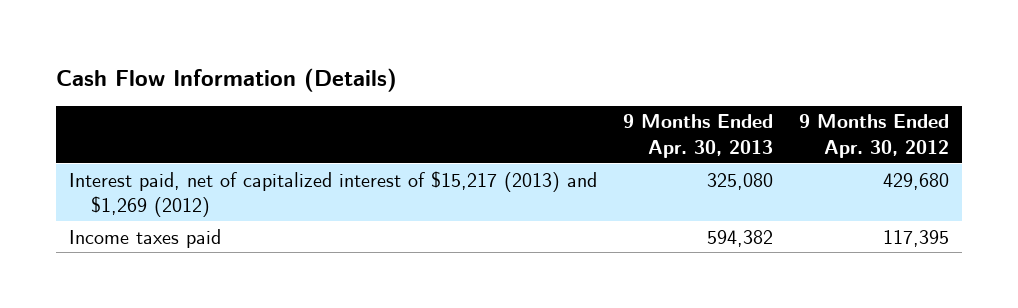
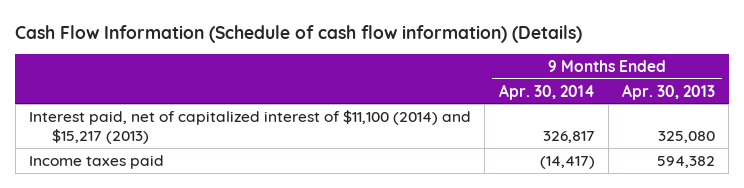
[55,68,397,93] Cash Flow Information (Details) -> [15,25,583,44] Cash Flow Information (Schedule of cash flow information) (Details)
[799,114,950,158] 9 Months Ended Apr. 30, 2012 -> none
none -> [498,83,595,100] Apr. 30, 2014
[68,170,597,217] Interest paid, net of capitalized interest of $15,217 (2013) and $1,269 (2012) -> [28,109,471,145] Interest paid, net of capitalized interest of $11,100 (2014) and $15,217 (2013)

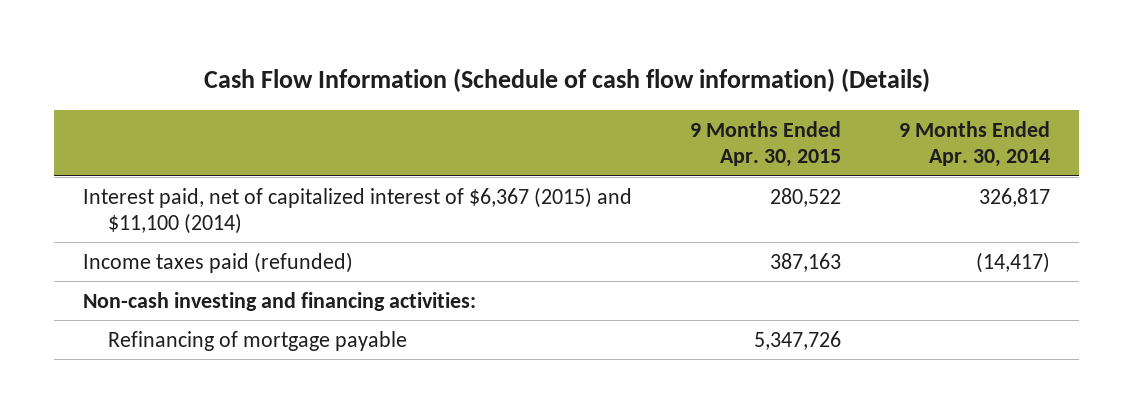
[622,83,716,100] Apr. 30, 2013 -> none
none -> [690,121,842,168] 9 Months Ended Apr. 30, 2015
[28,109,471,145] Interest paid, net of capitalized interest of $11,100 (2014) and $15,217 (2013) -> [83,186,633,234] Interest paid, net of capitalized interest of $6,367 (2015) and $11,100 (2014)
[28,154,164,169] Income taxes paid -> [83,251,354,273] Income taxes paid (refunded)
none -> [83,291,477,311] Non-cash investing and financing activities:
none -> [108,330,408,351] Refinancing of mortgage payable

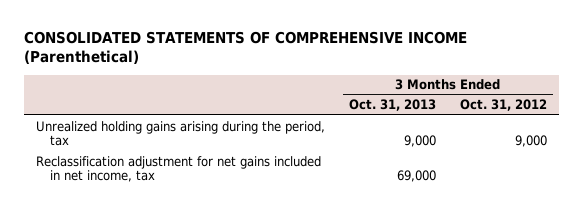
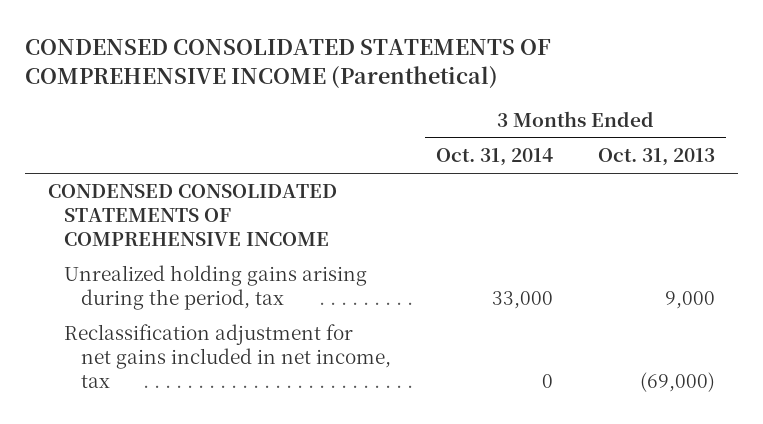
[23,31,467,65] CONSOLIDATED STATEMENTS OF COMPREHENSIVE INCOME (Parenthetical) -> [25,38,552,89] CONDENSED CONSOLIDATED STATEMENTS OF COMPREHENSIVE INCOME (Parenthetical)
[460,99,548,112] Oct. 31, 2012 -> none
none -> [435,148,553,167] Oct. 31, 2014
none -> [47,184,337,247] CONDENSED CONSOLIDATED STATEMENTS OF COMPREHENSIVE INCOME
[397,170,437,183] 69,000 -> [640,372,716,393] (69,000)

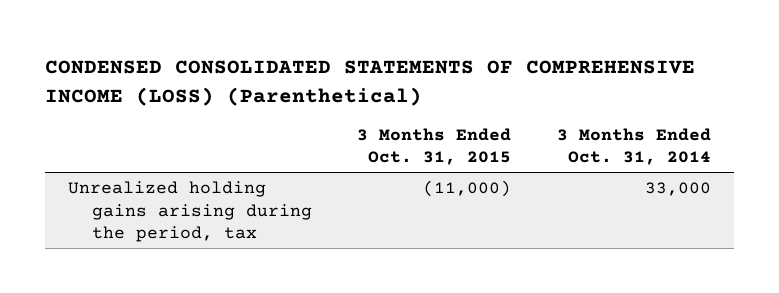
[25,38,552,89] CONDENSED CONSOLIDATED STATEMENTS OF COMPREHENSIVE INCOME (Parenthetical) -> [45,60,696,106] CONDENSED CONSOLIDATED STATEMENTS OF COMPREHENSIVE INCOME (LOSS) (Parenthetical)
[598,148,716,167] Oct. 31, 2013 -> none
none -> [357,128,512,166] 3 Months Ended Oct. 31, 2015
[47,184,337,247] CONDENSED CONSOLIDATED STATEMENTS OF COMPREHENSIVE INCOME -> none
[64,324,391,389] Reclassification adjustment for net gains included in net income, tax -> none

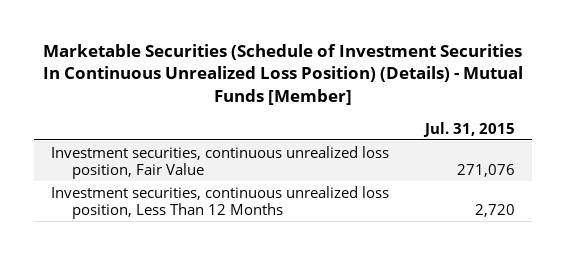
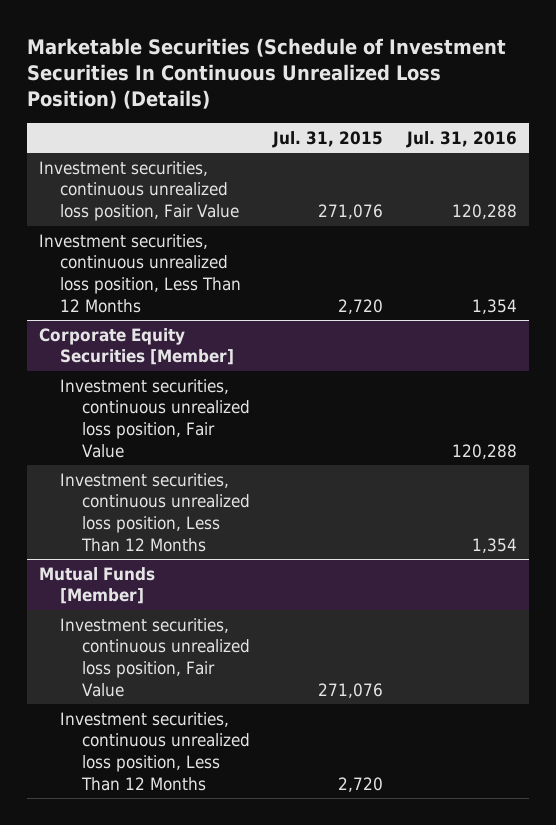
[43,43,524,106] Marketable Securities (Schedule of Investment Securities In Continuous Unrealized Loss Position) (Details) - Mutual Funds [Member] -> [27,37,507,110] Marketable Securities (Schedule of Investment Securities In Continuous Unrealized Loss Position) (Details)
none -> [406,131,518,149] Jul. 31, 2016
none -> [39,327,235,366] Corporate Equity Securities [Member]
none -> [60,378,250,458] Investment securities, continuous unrealized loss position, Fair Value
none -> [60,472,250,552] Investment securities, continuous unrealized loss position, Less Than 12 Months
none -> [39,566,156,605] Mutual Funds [Member]
none -> [60,617,250,697] Investment securities, continuous unrealized loss position, Fair Value
none -> [60,711,250,791] Investment securities, continuous unrealized loss position, Less Than 12 Months

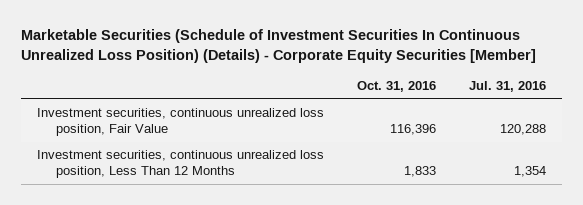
[27,37,507,110] Marketable Securities (Schedule of Investment Securities In Continuous Unrealized Loss Position) (Details) -> [20,29,536,64] Marketable Securities (Schedule of Investment Securities In Continuous Unrealized Loss Position) (Details) - Corporate Equity Securities [Member]
[272,131,384,149] Jul. 31, 2015 -> none
none -> [356,81,436,93] Oct. 31, 2016
[39,327,235,366] Corporate Equity Securities [Member] -> none
[60,378,250,458] Investment securities, continuous unrealized loss position, Fair Value -> none
[60,472,250,552] Investment securities, continuous unrealized loss position, Less Than 12 Months -> none
[39,566,156,605] Mutual Funds [Member] -> none
[60,617,250,697] Investment securities, continuous unrealized loss position, Fair Value -> none
[60,711,250,791] Investment securities, continuous unrealized loss position, Less Than 12 Months -> none

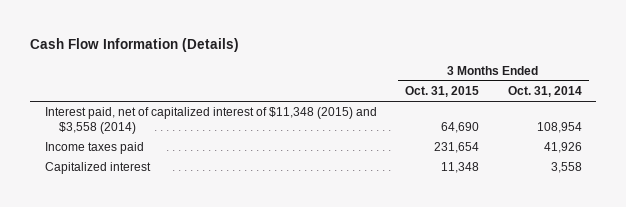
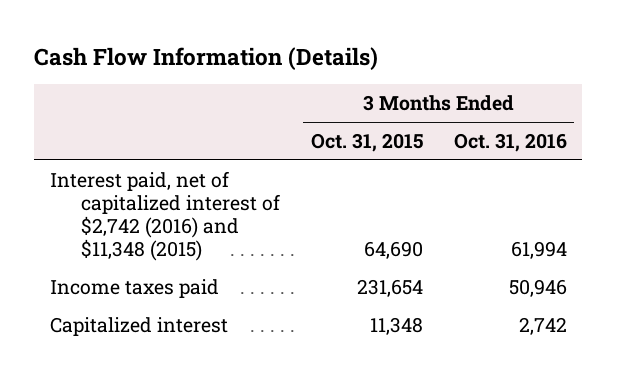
[507,86,582,98] Oct. 31, 2014 -> none
none -> [453,132,567,152] Oct. 31, 2016
[44,107,377,134] Interest paid, net of capitalized interest of $11,348 (2015) and $3,558 (2014) -> [49,170,280,261] Interest paid, net of capitalized interest of $2,742 (2016) and $11,348 (2015)

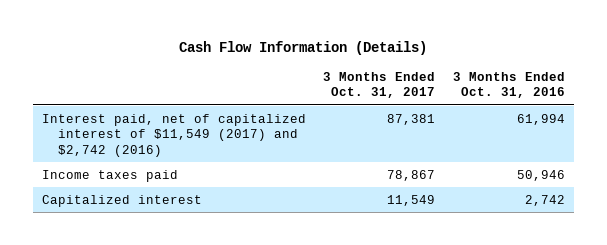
[310,132,423,152] Oct. 31, 2015 -> none
none -> [323,71,436,99] 3 Months Ended Oct. 31, 2017
[49,170,280,261] Interest paid, net of capitalized interest of $2,742 (2016) and $11,348 (2015) -> [41,113,306,157] Interest paid, net of capitalized interest of $11,549 (2017) and $2,742 (2016)

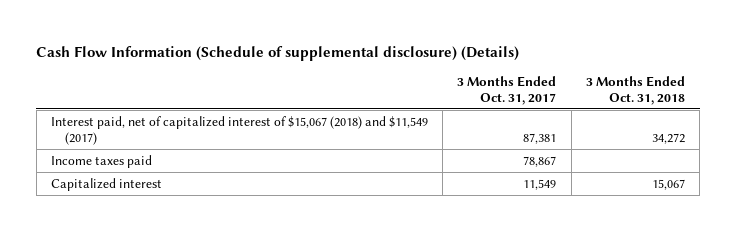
[179,40,428,55] Cash Flow Information (Details) -> [36,45,520,61] Cash Flow Information (Schedule of supplemental disclosure) (Details)
[452,71,565,99] 3 Months Ended Oct. 31, 2016 -> none
none -> [585,75,685,105] 3 Months Ended Oct. 31, 2018
[41,113,306,157] Interest paid, net of capitalized interest of $11,549 (2017) and $2,742 (2016) -> [50,115,428,145] Interest paid, net of capitalized interest of $15,067 (2018) and $11,549 (2017)

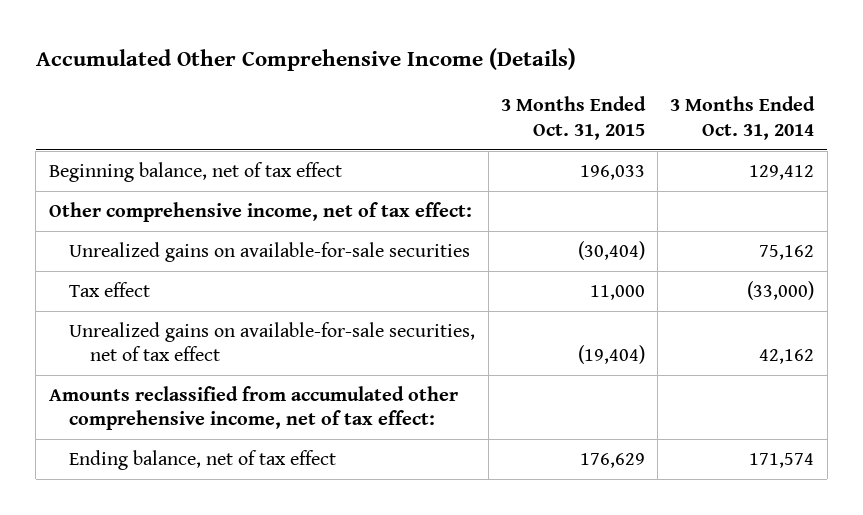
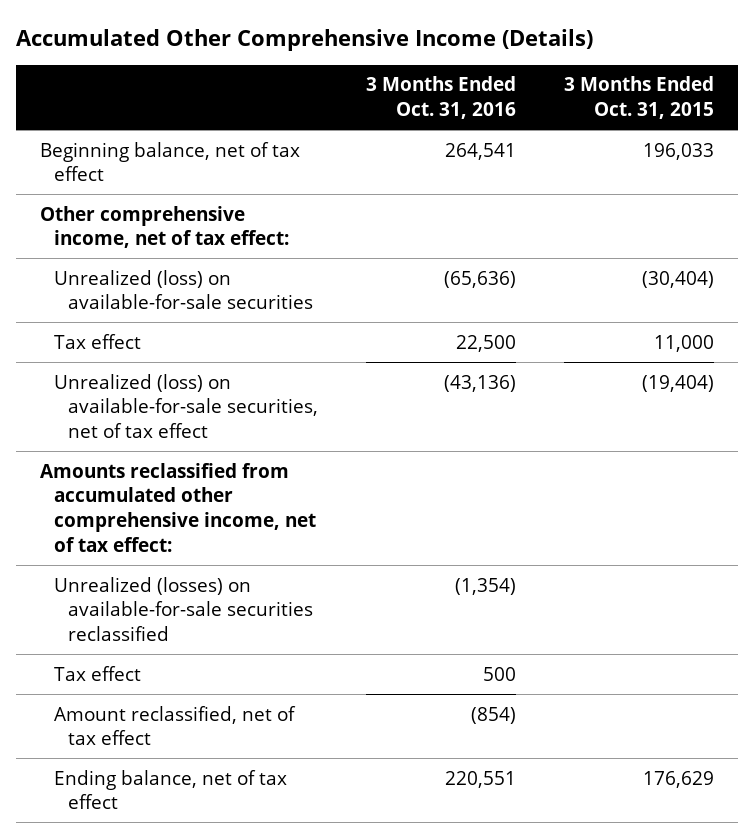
[670,96,816,140] 3 Months Ended Oct. 31, 2014 -> none
none -> [366,76,517,120] 3 Months Ended Oct. 31, 2016
[69,241,471,262] Unrealized gains on available-for-sale securities -> [54,269,314,310] Unrealized (loss) on available-for-sale securities
[69,321,476,362] Unrealized gains on available-for-sale securities, net of tax effect -> [54,373,319,438] Unrealized (loss) on available-for-sale securities, net of tax effect
none -> [54,576,314,641] Unrealized (losses) on available-for-sale securities reclassified
none -> [54,665,142,681] Tax effect
none -> [54,705,297,746] Amount reclassified, net of tax effect

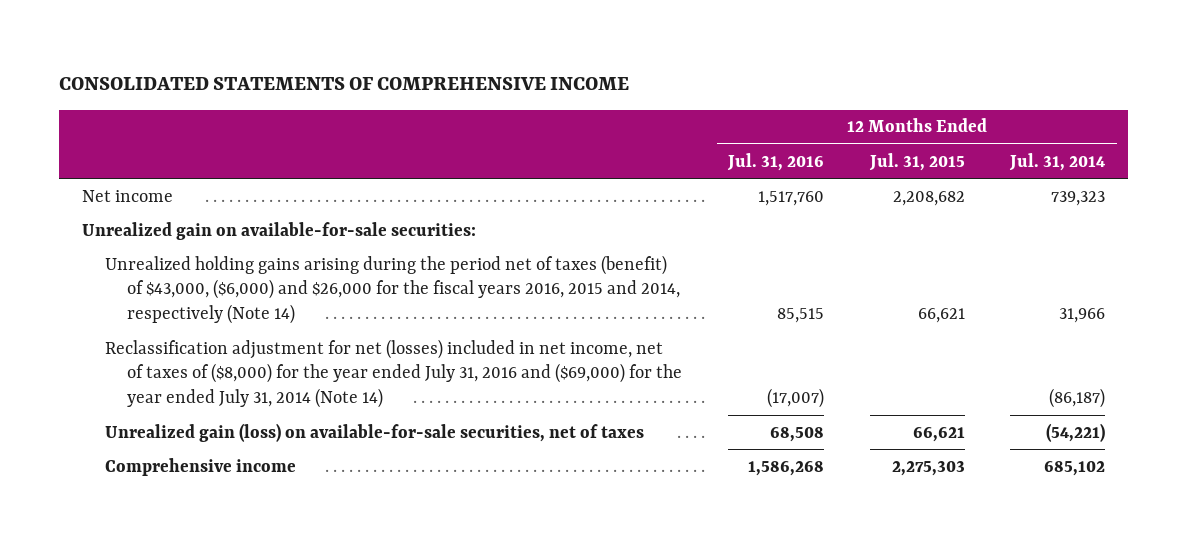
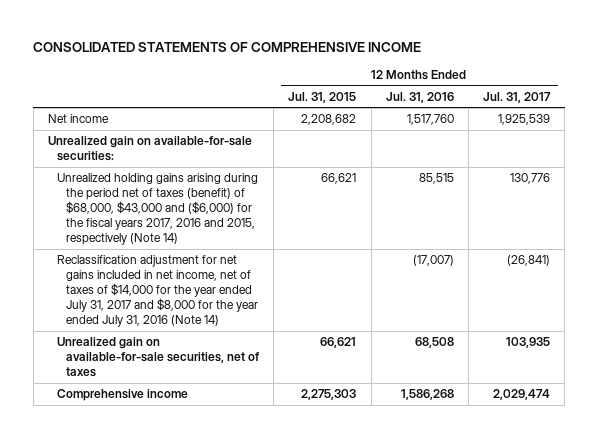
[1009,152,1106,171] Jul. 31, 2014 -> none
none -> [483,91,552,103] Jul. 31, 2017
[104,254,681,325] Unrealized holding gains arising during the period net of taxes (benefit) of $43,000, ($6,000) and $26,000 for the fiscal years 2016, 2015 and 2014, respectively (Note 14) -> [57,173,259,246] Unrealized holding gains arising during the period net of taxes (benefit) of $68,000, $43,000 and ($6,000) for the fiscal years 2017, 2016 and 2015, respectively (Note 14)
[104,338,683,409] Reclassification adjustment for net (losses) included in net income, net of taxes of ($8,000) for the year ended July 31, 2016 and ($69,000) for the year ended July 31, 2014 (Note 14) -> [57,255,258,328] Reclassification adjustment for net gains included in net income, net of taxes of $14,000 for the year ended July 31, 2017 and $8,000 for the year ended July 31, 2016 (Note 14)
[104,422,644,442] Unrealized gain (loss) on available-for-sale securities, net of taxes -> [57,337,259,378] Unrealized gain on available-for-sale securities, net of taxes

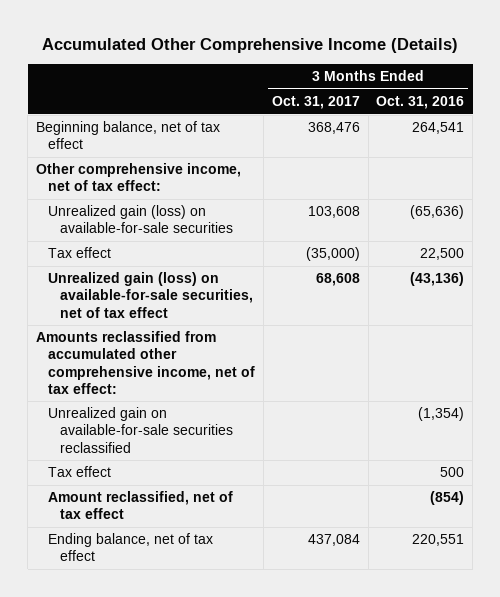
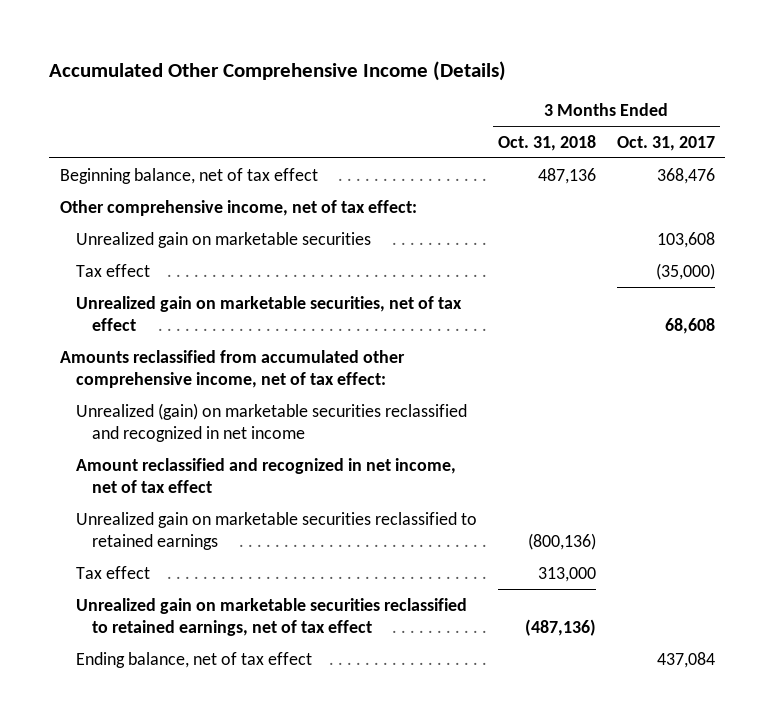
[376,96,465,110] Oct. 31, 2016 -> none
none -> [497,134,596,151] Oct. 31, 2018
[48,205,234,234] Unrealized gain (loss) on available-for-sale securities -> [75,231,371,248] Unrealized gain on marketable securities
[48,272,254,318] Unrealized gain (loss) on available-for-sale securities, net of tax effect -> [75,295,462,331] Unrealized gain on marketable securities, net of tax effect
[48,407,234,453] Unrealized gain on available-for-sale securities reclassified -> [75,402,467,442] Unrealized (gain) on marketable securities reclassified and recognized in net income
none -> [75,457,456,493] Amount reclassified and recognized in net income, net of tax effect
none -> [75,511,477,550] Unrealized gain on marketable securities reclassified to retained earnings
[48,491,234,520] Amount reclassified, net of tax effect -> none
none -> [75,597,467,636] Unrealized gain on marketable securities reclassified to retained earnings, net of tax effect

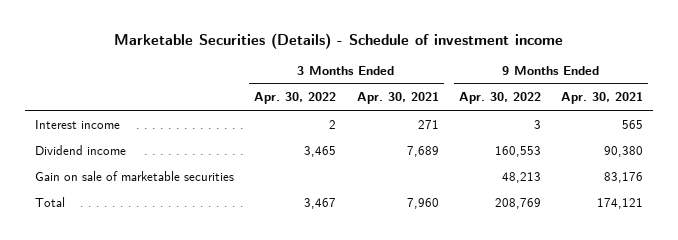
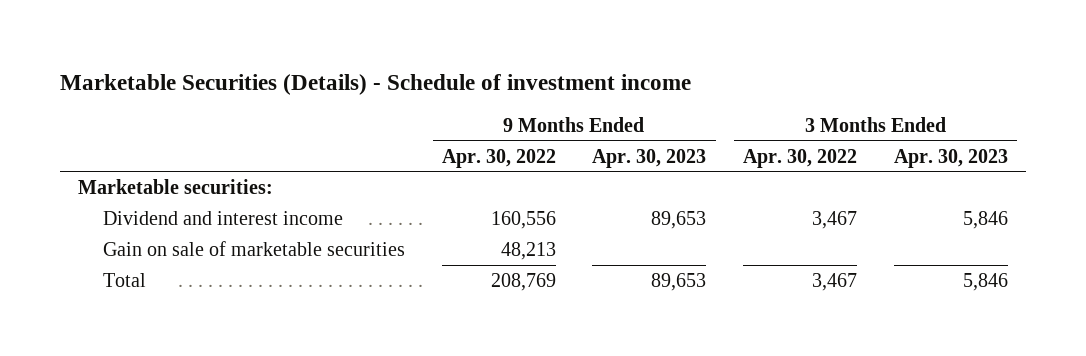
[356,92,439,105] Apr. 30, 2021 -> none
[561,92,644,105] Apr. 30, 2021 -> none
none -> [592,148,707,168] Apr. 30, 2023
none -> [893,148,1008,168] Apr. 30, 2023
[35,144,127,155] Dividend income -> none
none -> [77,178,273,194] Marketable securities:
[35,119,121,129] Interest income -> [103,210,344,225] Dividend and interest income
[329,119,337,129] 2 -> [812,210,858,229] 3,467
[533,119,541,129] 3 -> [490,210,556,229] 160,556

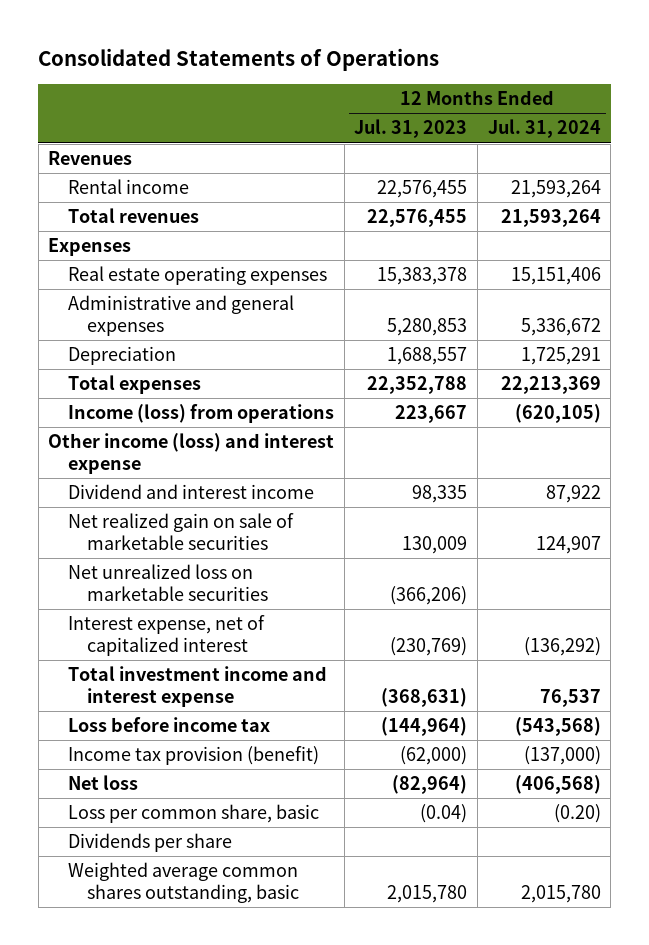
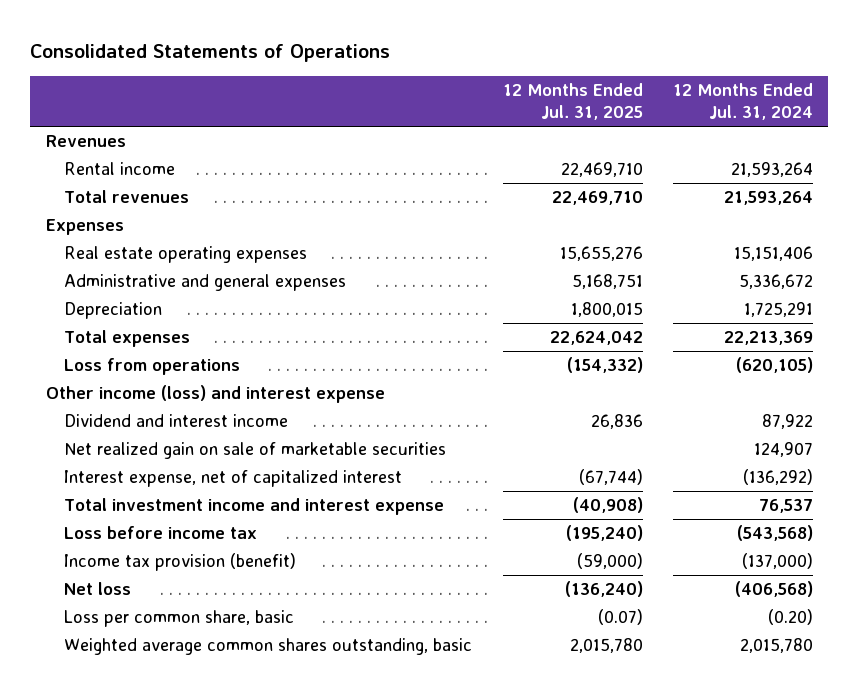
[354,119,468,139] Jul. 31, 2023 -> none
none -> [502,83,643,121] 12 Months Ended Jul. 31, 2025
[67,404,334,424] Income (loss) from operations -> [64,358,241,376] Loss from operations
[67,564,269,602] Net unrealized loss on marketable securities -> none
[67,833,232,853] Dividends per share -> none

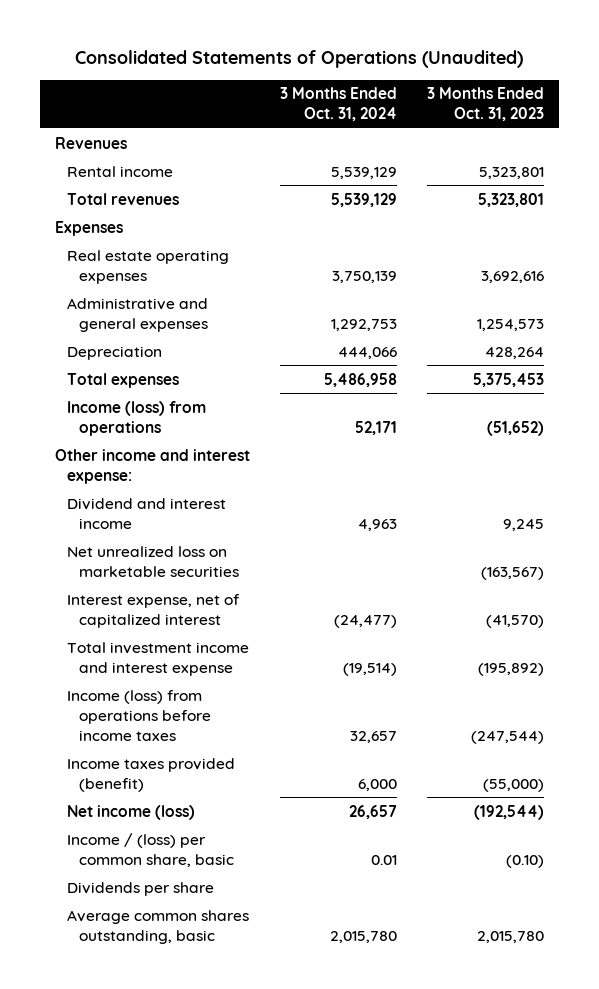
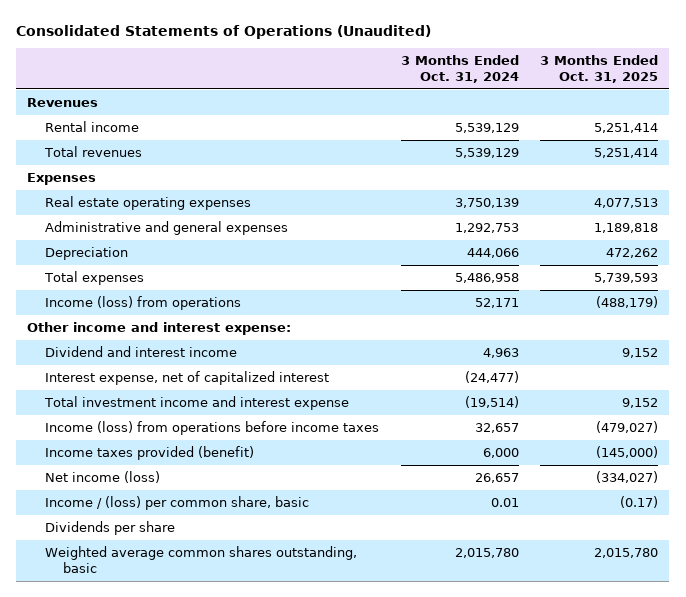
[427,87,545,122] 3 Months Ended Oct. 31, 2023 -> none
none -> [540,55,659,83] 3 Months Ended Oct. 31, 2025
[66,545,239,577] Net unrealized loss on marketable securities -> none
[66,909,249,944] Average common shares outstanding, basic -> [45,546,358,573] Weighted average common shares outstanding, basic

